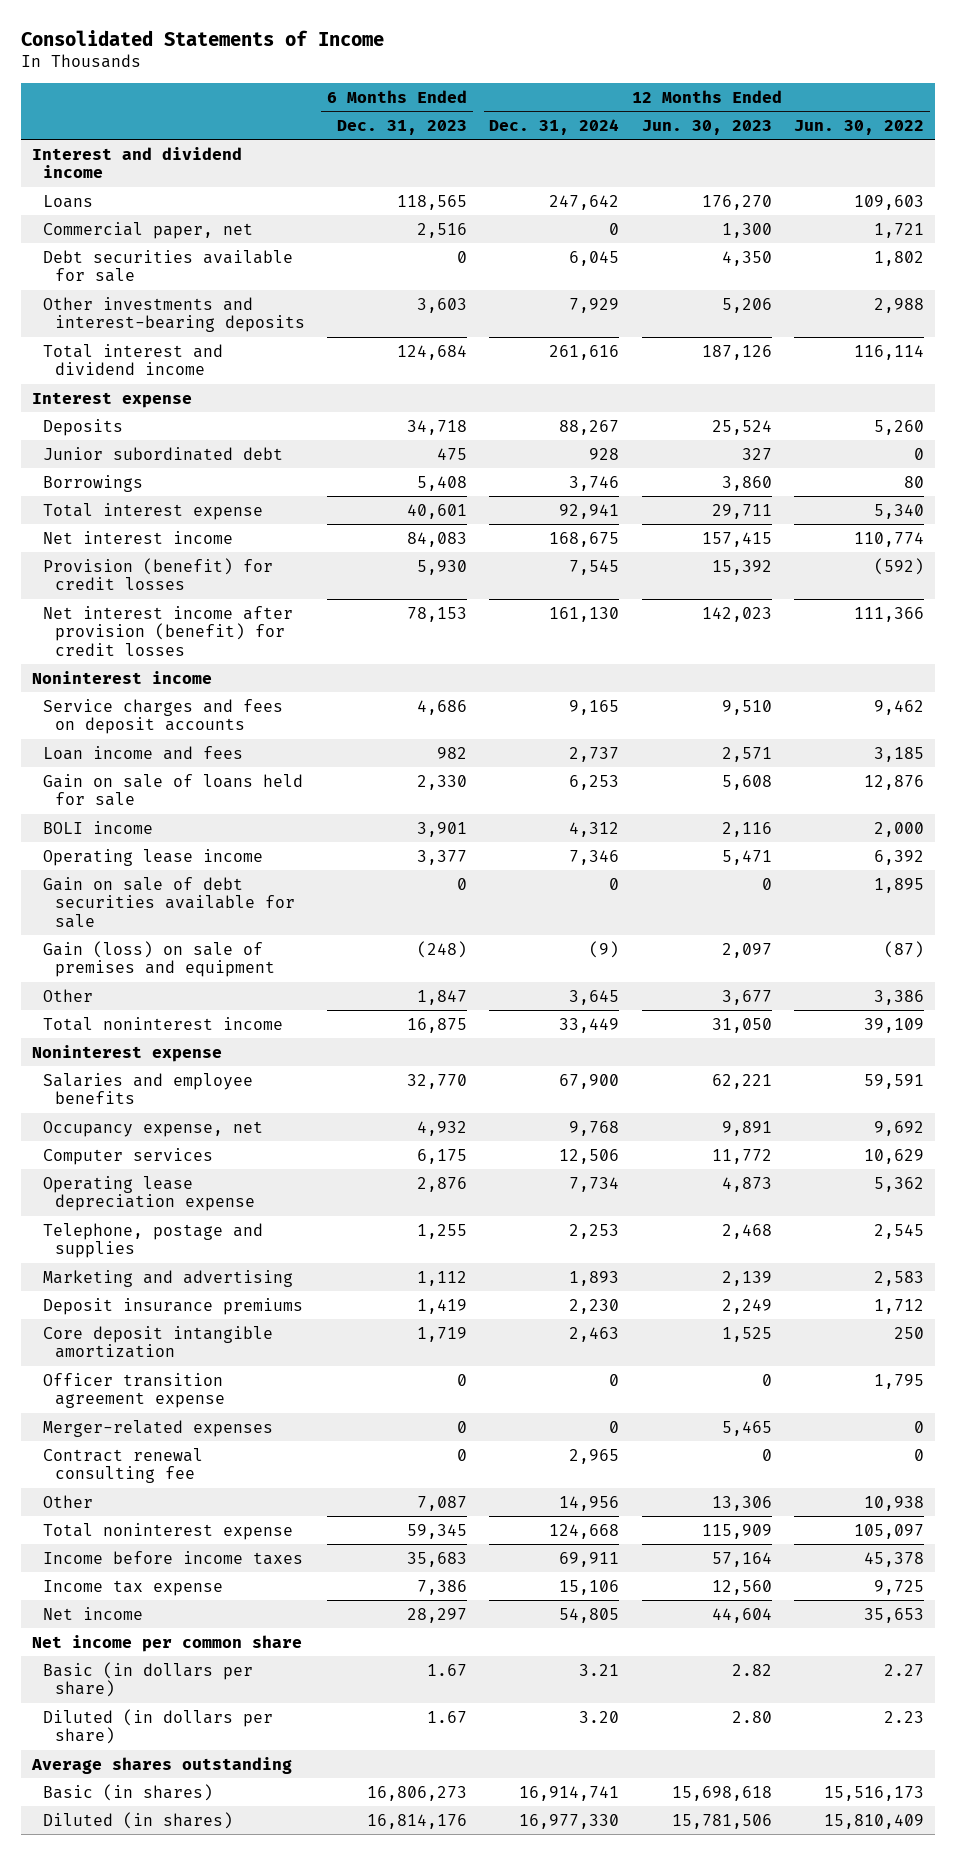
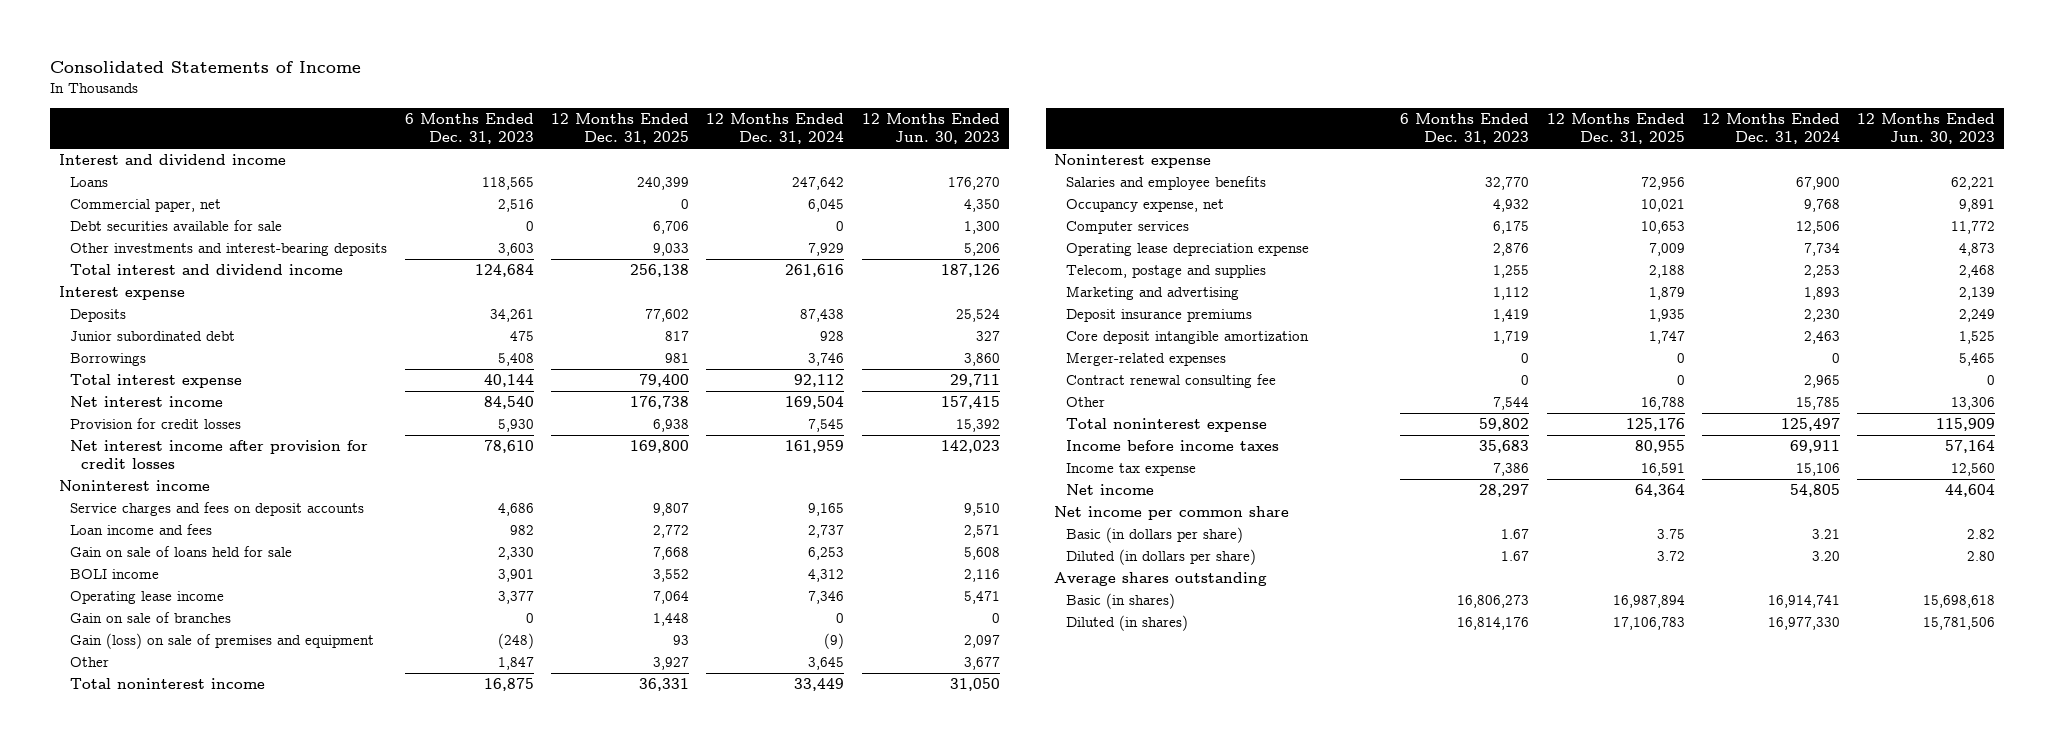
[794,119,925,135] Jun. 30, 2022 -> none
none -> [550,113,689,145] 12 Months Ended Dec. 31, 2025
[609,222,620,235] 0 -> [808,199,845,213] 6,045
[721,222,772,238] 1,300 -> [963,199,1000,213] 4,350
[569,250,620,266] 6,045 -> [836,221,845,232] 0
[721,250,772,266] 4,350 -> [963,221,1000,235] 1,300
[407,419,468,435] 34,718 -> [489,309,534,323] 34,261
[559,419,620,435] 88,267 -> [800,309,845,323] 87,438
[407,503,468,519] 40,601 -> [483,374,534,388] 40,144
[559,503,620,519] 92,941 -> [794,374,845,388] 92,112
[407,531,468,547] 84,083 -> [483,396,534,410] 84,540
[549,531,620,547] 168,675 -> [785,396,845,410] 169,504
[43,557,274,591] Provision (benefit) for credit losses -> [70,418,242,430] Provision for credit losses
[43,605,294,656] Net interest income after provision (benefit) for credit losses -> [70,440,369,470] Net interest income after provision for credit losses
[407,606,468,622] 78,153 -> [483,440,534,454] 78,610
[549,606,620,622] 161,130 -> [785,440,845,454] 161,959
[43,876,295,928] Gain on sale of debt securities available for sale -> none
none -> [70,612,232,624] Gain on sale of branches
[43,1222,264,1259] Telephone, postage and supplies -> [1065,265,1266,279] Telecom, postage and supplies
[43,1372,225,1409] Officer transition agreement expense -> none
[417,1495,468,1511] 7,087 -> [1493,397,1530,411] 7,544
[559,1495,620,1511] 14,956 -> [1796,397,1841,411] 15,785
[407,1523,468,1539] 59,345 -> [1479,418,1530,432] 59,802
[549,1523,620,1539] 124,668 -> [1781,418,1841,432] 125,497

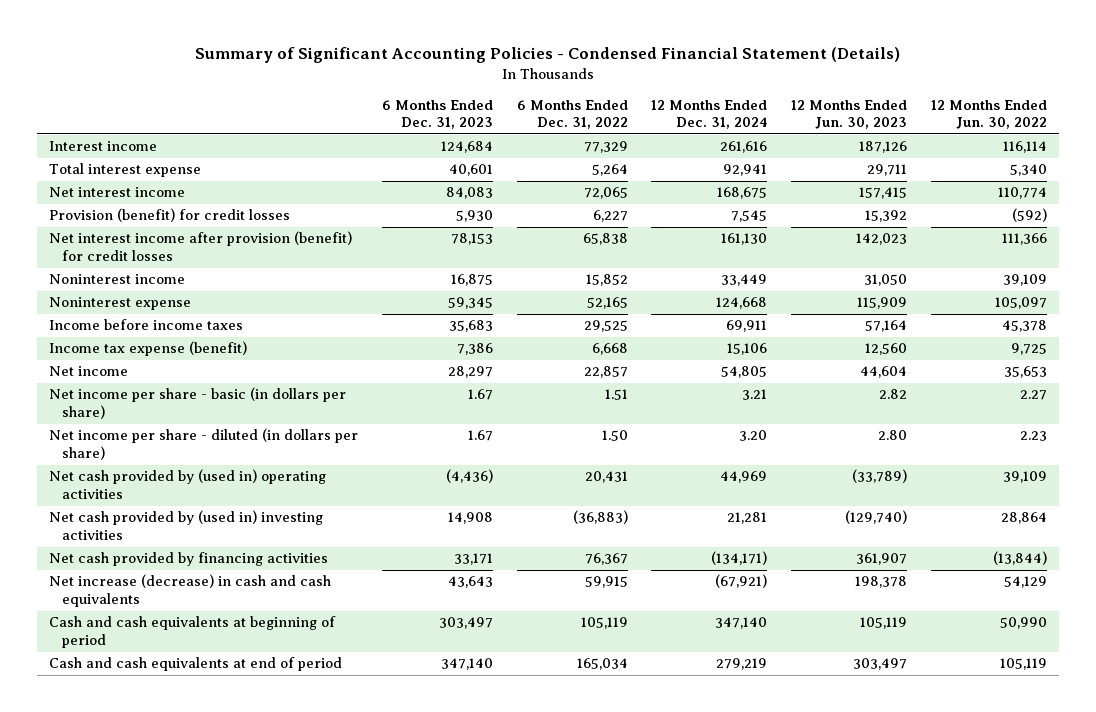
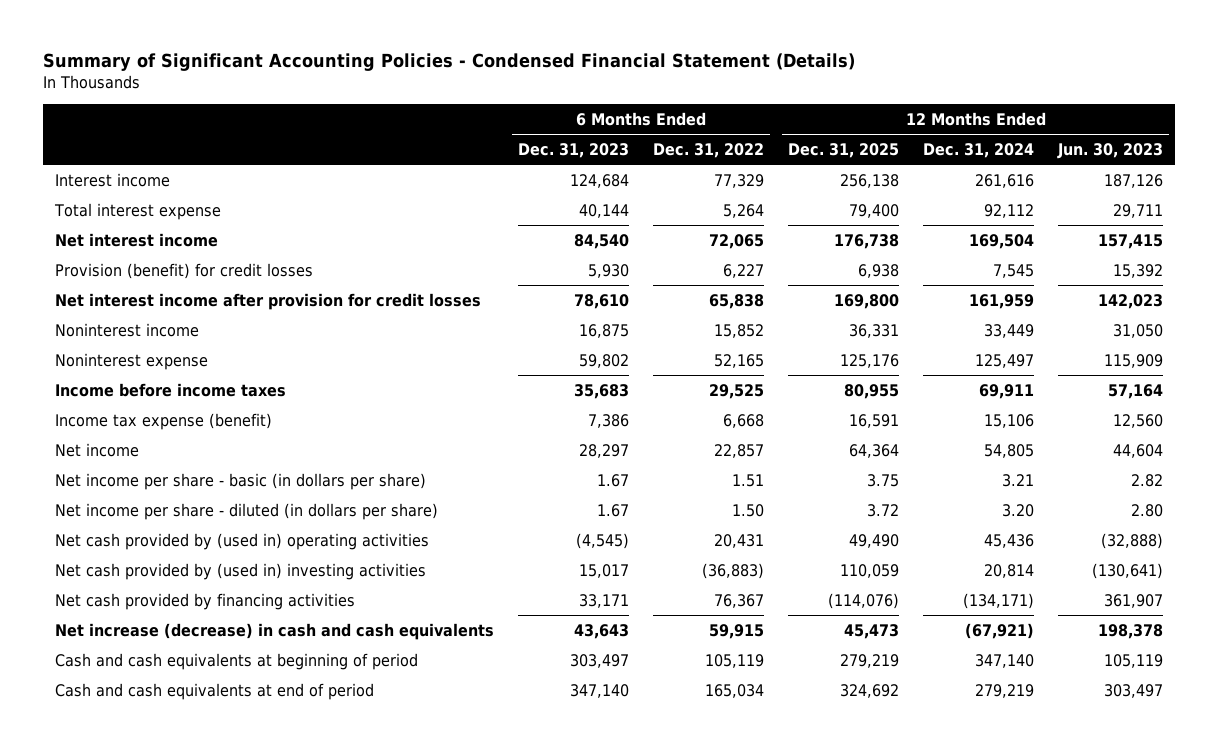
[931,99,1048,130] 12 Months Ended Jun. 30, 2022 -> none
none -> [788,143,900,159] Dec. 31, 2025
[448,164,493,177] 40,601 -> [578,203,629,218] 40,144
[723,164,768,177] 92,941 -> [984,203,1035,218] 92,112
[445,187,493,200] 84,083 -> [573,233,629,249] 84,540
[717,187,768,200] 168,675 -> [969,233,1035,249] 169,504
[48,231,352,262] Net interest income after provision (benefit) for credit losses -> [54,292,481,310] Net interest income after provision for credit losses
[450,233,493,246] 78,153 -> [573,293,629,309] 78,610
[721,233,768,246] 161,130 -> [969,293,1035,309] 161,959
[447,297,493,310] 59,345 -> [578,353,629,368] 59,802
[716,297,768,310] 124,668 -> [975,353,1035,368] 125,497
[445,469,493,484] (4,436) -> [575,532,629,549] (4,545)
[720,471,768,484] 44,969 -> [984,533,1035,548] 45,436
[852,469,908,484] (33,789) -> [1101,532,1164,549] (32,888)
[447,512,493,525] 14,908 -> [578,563,629,578] 15,017
[727,512,768,525] 21,281 -> [984,563,1035,578] 20,814
[845,510,908,525] (129,740) -> [1092,562,1164,579] (130,641)

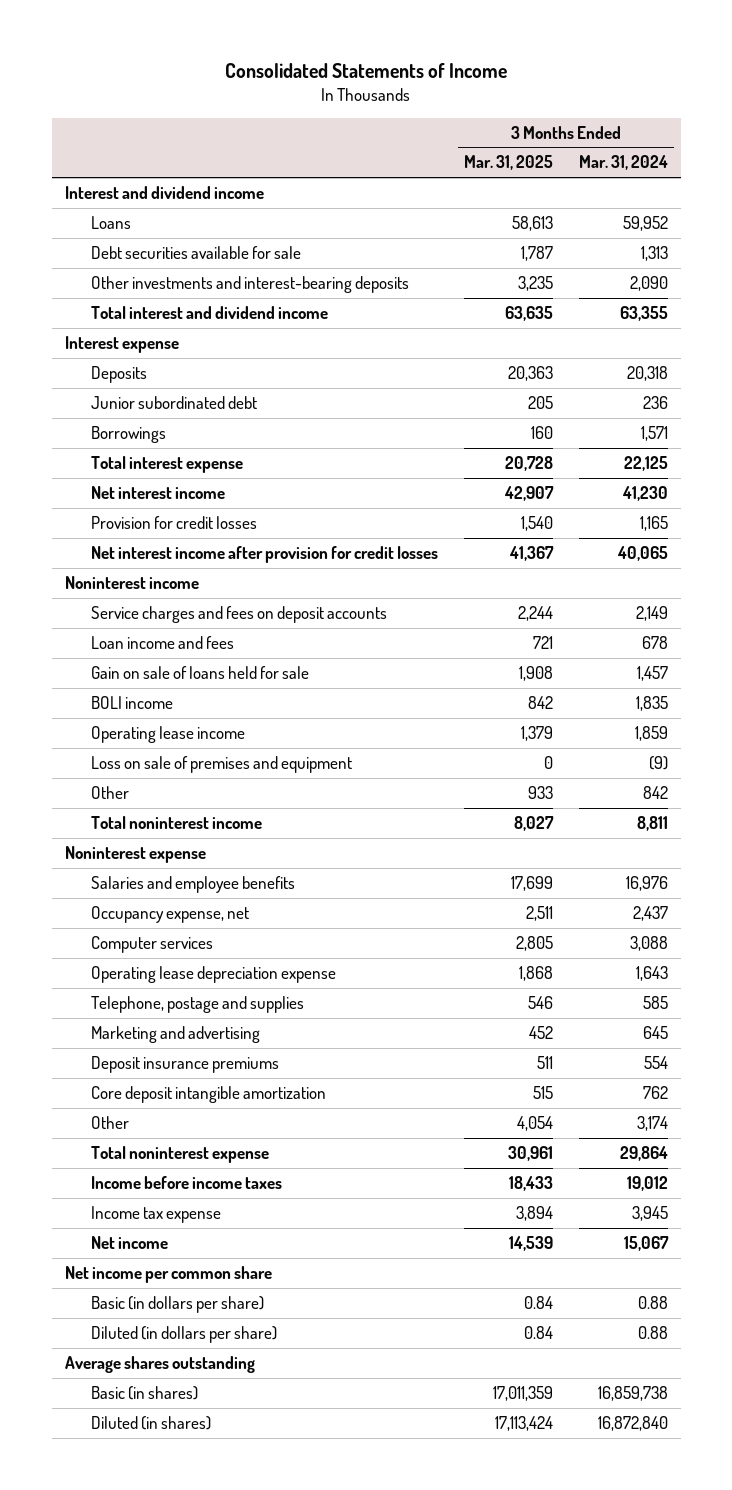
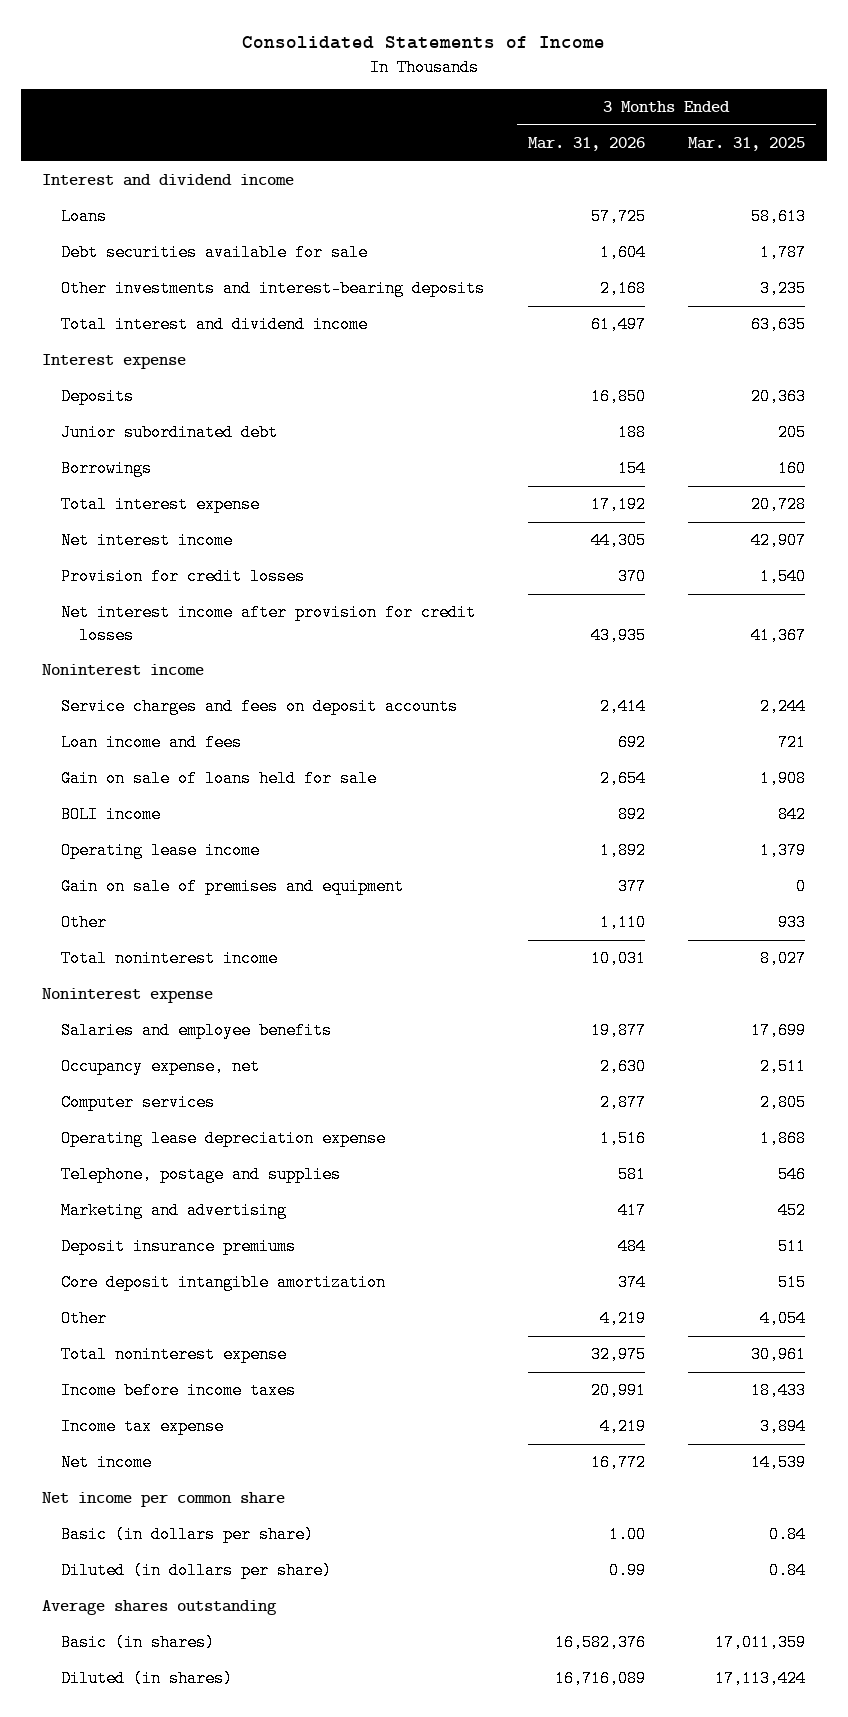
[578,155,668,171] Mar. 31, 2024 -> none
none -> [527,137,645,152] Mar. 31, 2026
[91,756,353,774] Loss on sale of premises and equipment -> [60,878,404,896] Gain on sale of premises and equipment

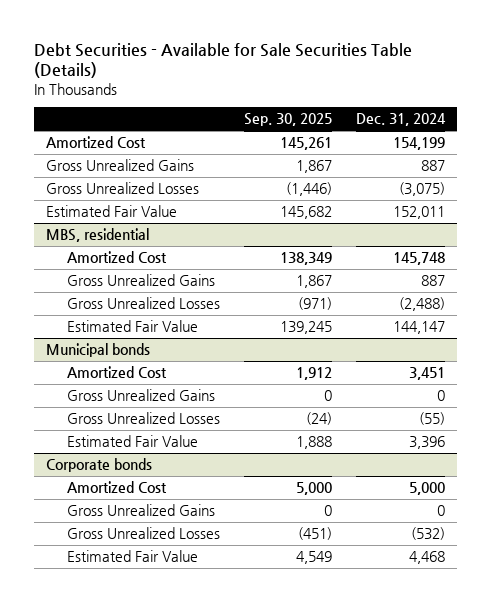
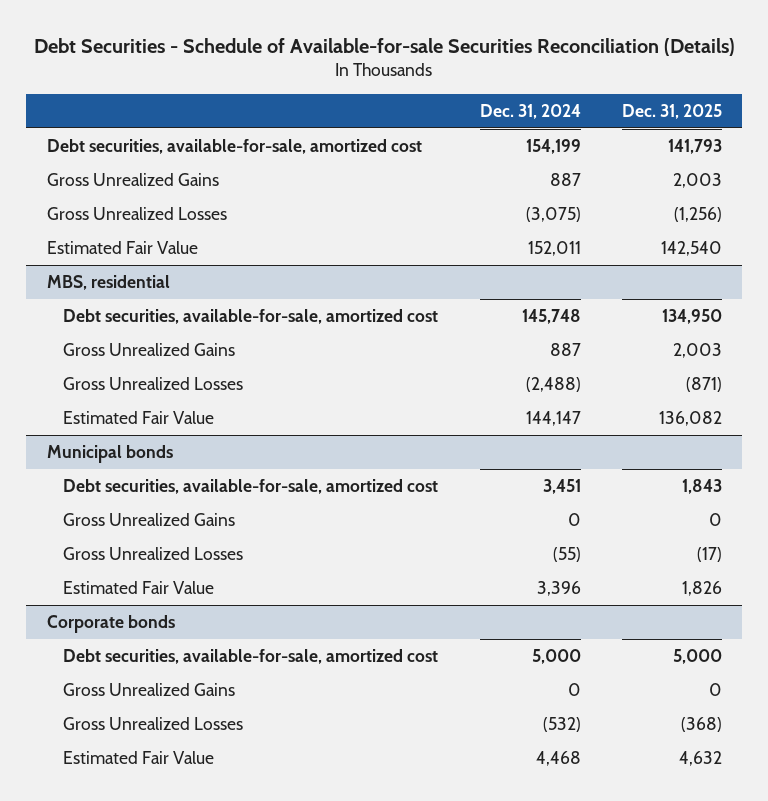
[33,42,412,79] Debt Securities - Available for Sale Securities Table (Details) -> [34,38,736,57] Debt Securities - Schedule of Available-for-sale Securities Reconciliation (Details)
[243,113,332,127] Sep. 30, 2025 -> none
none -> [621,103,722,119] Dec. 31, 2025
[45,136,146,149] Amortized Cost -> [46,138,422,154] Debt securities, available-for-sale, amortized cost
[66,251,167,264] Amortized Cost -> [63,308,439,324] Debt securities, available-for-sale, amortized cost
[66,366,167,379] Amortized Cost -> [63,478,439,494] Debt securities, available-for-sale, amortized cost
[66,481,167,494] Amortized Cost -> [63,648,439,664] Debt securities, available-for-sale, amortized cost

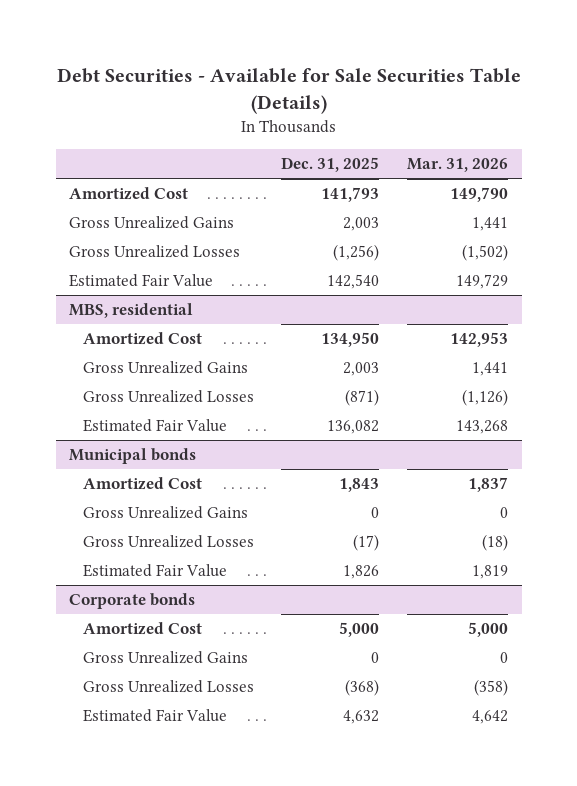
[34,38,736,57] Debt Securities - Schedule of Available-for-sale Securities Reconciliation (Details) -> [56,68,521,114] Debt Securities - Available for Sale Securities Table (Details)
[479,103,581,119] Dec. 31, 2024 -> none
none -> [406,158,508,173] Mar. 31, 2026
[46,138,422,154] Debt securities, available-for-sale, amortized cost -> [69,186,189,200] Amortized Cost
[63,308,439,324] Debt securities, available-for-sale, amortized cost -> [82,331,202,345] Amortized Cost
[63,478,439,494] Debt securities, available-for-sale, amortized cost -> [82,476,202,490] Amortized Cost
[63,648,439,664] Debt securities, available-for-sale, amortized cost -> [82,621,202,635] Amortized Cost

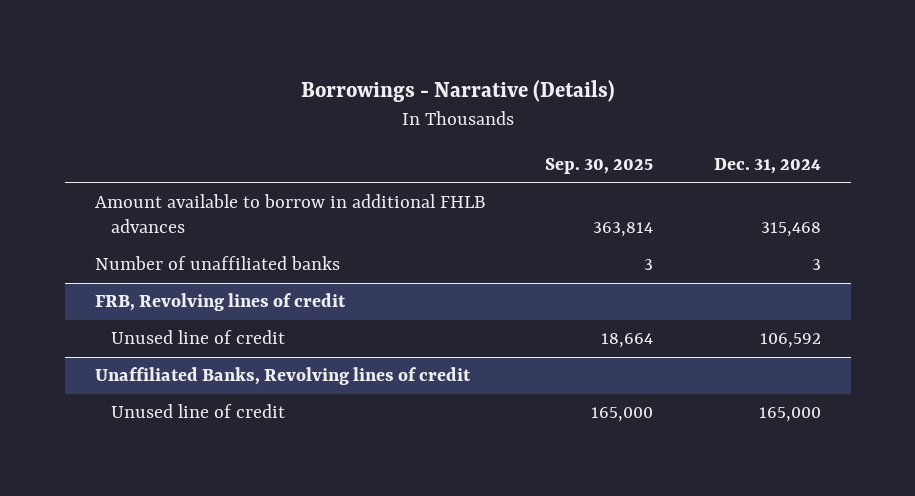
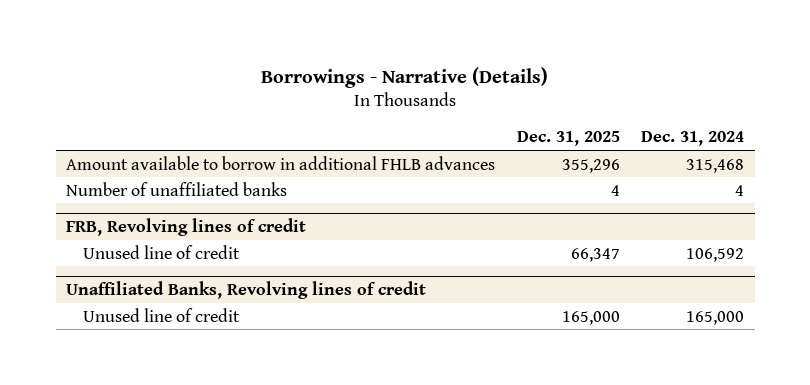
[545,158,654,175] Sep. 30, 2025 -> none
none -> [516,131,620,147] Dec. 31, 2025
[811,259,821,271] 3 -> [735,184,745,196] 4

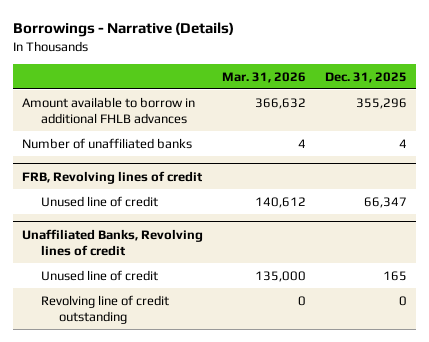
[641,131,745,147] Dec. 31, 2024 -> none
none -> [221,71,306,83] Mar. 31, 2026
[561,310,620,325] 165,000 -> [382,270,407,281] 165
none -> [40,294,169,324] Revolving line of credit outstanding

